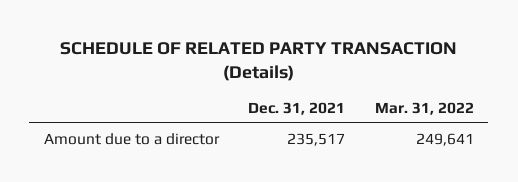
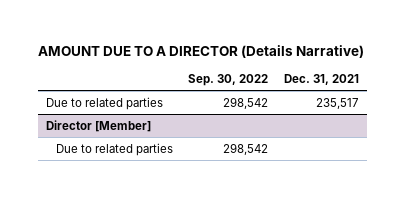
[59,41,457,81] SCHEDULE OF RELATED PARTY TRANSACTION (Details) -> [37,44,364,58] AMOUNT DUE TO A DIRECTOR (Details Narrative)
[374,102,474,116] Mar. 31, 2022 -> none
none -> [188,74,269,87] Sep. 30, 2022
[43,132,220,145] Amount due to a director -> [45,96,163,110] Due to related parties
none -> [45,119,151,132] Director [Member]
none -> [55,142,173,156] Due to related parties

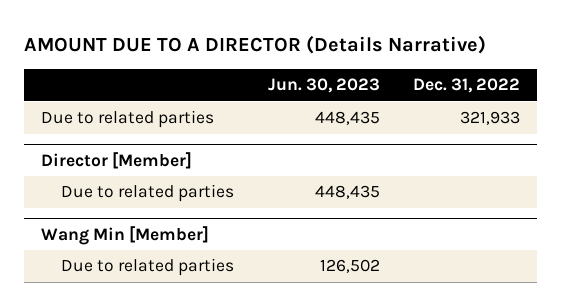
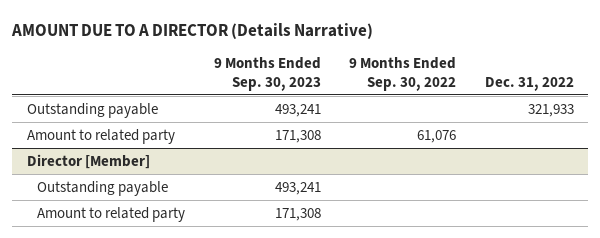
[267,78,380,94] Jun. 30, 2023 -> none
none -> [213,57,321,91] 9 Months Ended Sep. 30, 2023
none -> [349,57,457,91] 9 Months Ended Sep. 30, 2022
[40,110,214,129] Due to related parties -> [26,102,158,118] Outstanding payable
none -> [26,128,175,144] Amount to related party
[40,225,209,245] Wang Min [Member] -> none
[61,258,235,277] Due to related parties -> none
[61,184,235,203] Due to related parties -> [37,180,169,196] Outstanding payable
none -> [37,206,186,222] Amount to related party

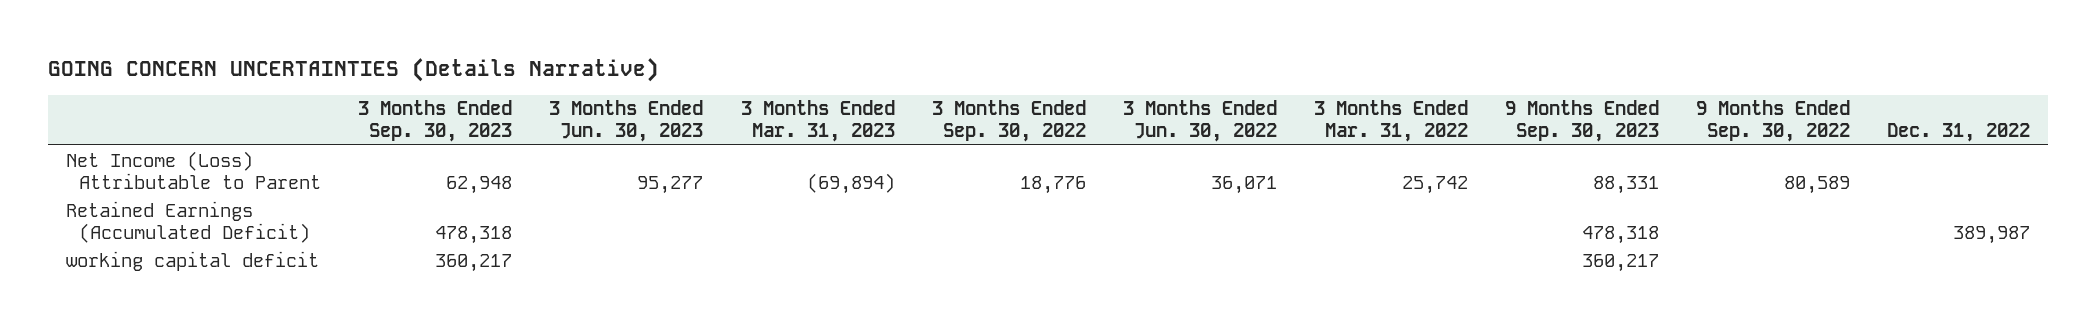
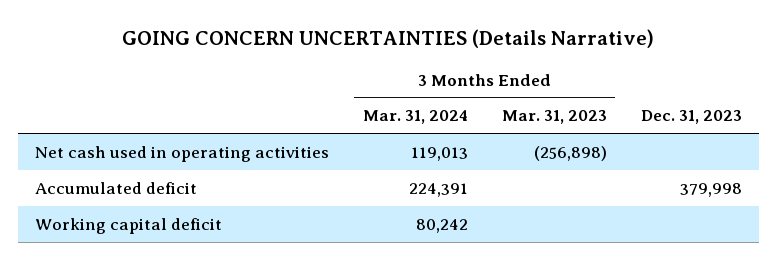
[358,100,513,143] 3 Months Ended Sep. 30, 2023 -> none
[549,100,704,143] 3 Months Ended Jun. 30, 2023 -> none
[931,100,1086,143] 3 Months Ended Sep. 30, 2022 -> none
[1122,100,1277,143] 3 Months Ended Jun. 30, 2022 -> none
[1313,100,1468,143] 3 Months Ended Mar. 31, 2022 -> none
[1504,100,1659,143] 9 Months Ended Sep. 30, 2023 -> none
[1695,100,1850,143] 9 Months Ended Sep. 30, 2022 -> none
[1886,123,2030,143] Dec. 31, 2022 -> none
none -> [362,110,468,125] Mar. 31, 2024
none -> [640,110,742,125] Dec. 31, 2023
[66,150,322,189] Net Income (Loss) Attributable to Parent -> none
none -> [34,145,329,162] Net cash used in operating activities
[66,200,311,243] Retained Earnings (Accumulated Deficit) -> [34,181,197,194] Accumulated deficit
[66,250,320,271] working capital deficit -> [34,217,222,234] Working capital deficit

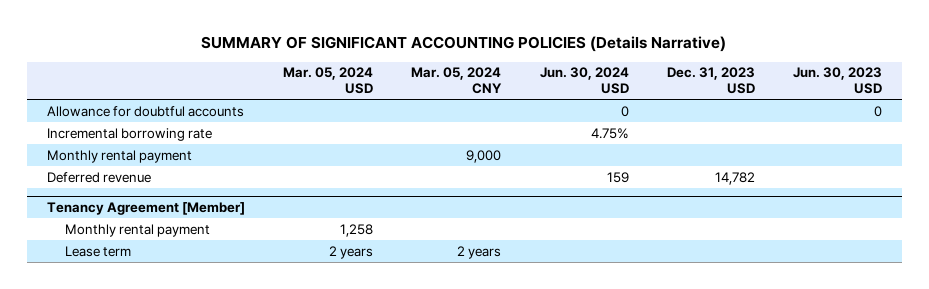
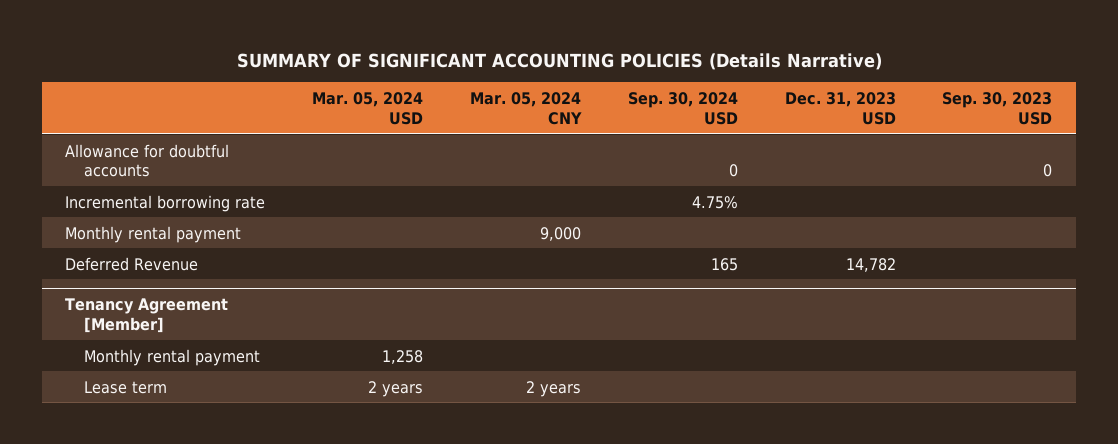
[539,67,629,95] Jun. 30, 2024 USD -> none
[793,67,883,95] Jun. 30, 2023 USD -> none
none -> [627,91,738,125] Sep. 30, 2024 USD
none -> [942,91,1053,125] Sep. 30, 2023 USD
[46,171,151,183] Deferred revenue -> [65,256,199,271] Deferred Revenue

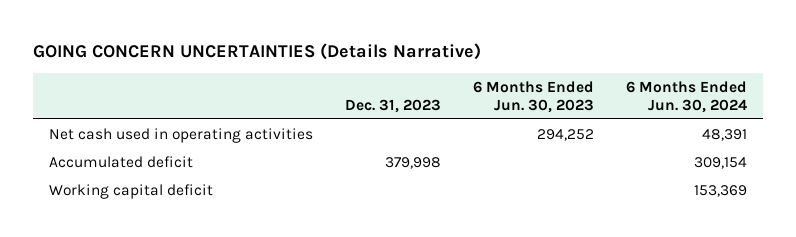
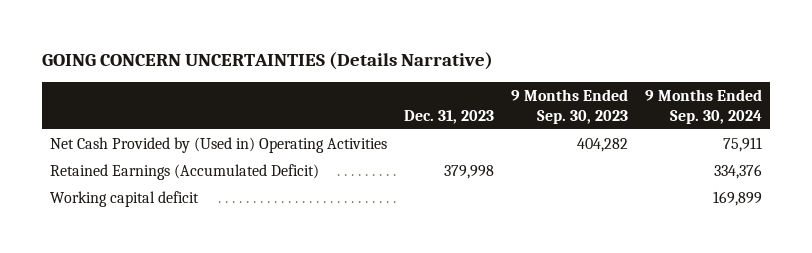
[473,80,595,113] 6 Months Ended Jun. 30, 2023 -> none
[626,80,748,113] 6 Months Ended Jun. 30, 2024 -> none
none -> [510,89,628,124] 9 Months Ended Sep. 30, 2023
none -> [644,89,762,124] 9 Months Ended Sep. 30, 2024
[49,127,314,143] Net cash used in operating activities -> [50,136,388,153] Net Cash Provided by (Used in) Operating Activities
[49,155,194,168] Accumulated deficit -> [50,163,320,180] Retained Earnings (Accumulated Deficit)

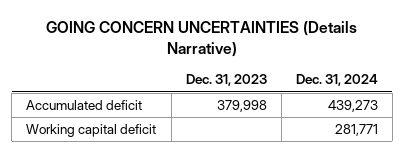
[510,89,628,124] 9 Months Ended Sep. 30, 2023 -> none
[644,89,762,124] 9 Months Ended Sep. 30, 2024 -> none
none -> [295,74,378,87] Dec. 31, 2024
[50,136,388,153] Net Cash Provided by (Used in) Operating Activities -> none
[50,163,320,180] Retained Earnings (Accumulated Deficit) -> [26,100,143,111] Accumulated deficit

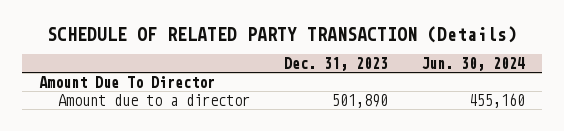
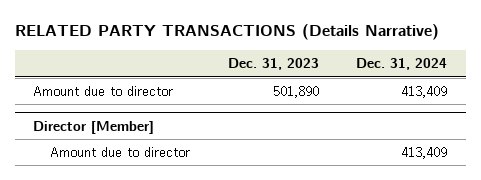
[47,26,518,44] SCHEDULE OF RELATED PARTY TRANSACTION (Details) -> [14,24,439,41] RELATED PARTY TRANSACTIONS (Details Narrative)
[421,56,526,71] Jun. 30, 2024 -> none
none -> [356,58,448,71] Dec. 31, 2024
[38,75,215,88] Amount Due To Director -> none
[58,93,251,106] Amount due to a director -> [33,85,174,96] Amount due to director
none -> [33,120,155,134] Director [Member]
none -> [50,146,191,157] Amount due to director

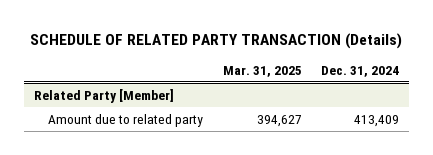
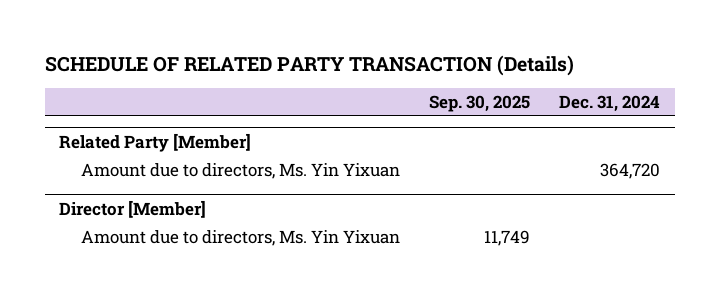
[222,65,302,77] Mar. 31, 2025 -> none
none -> [428,94,530,112] Sep. 30, 2025
[47,113,203,127] Amount due to related party -> [80,163,400,180] Amount due to directors, Ms. Yin Yixuan
[354,114,400,127] 413,409 -> [600,163,661,180] 364,720
none -> [59,199,207,218] Director [Member]
none -> [80,230,400,247] Amount due to directors, Ms. Yin Yixuan

